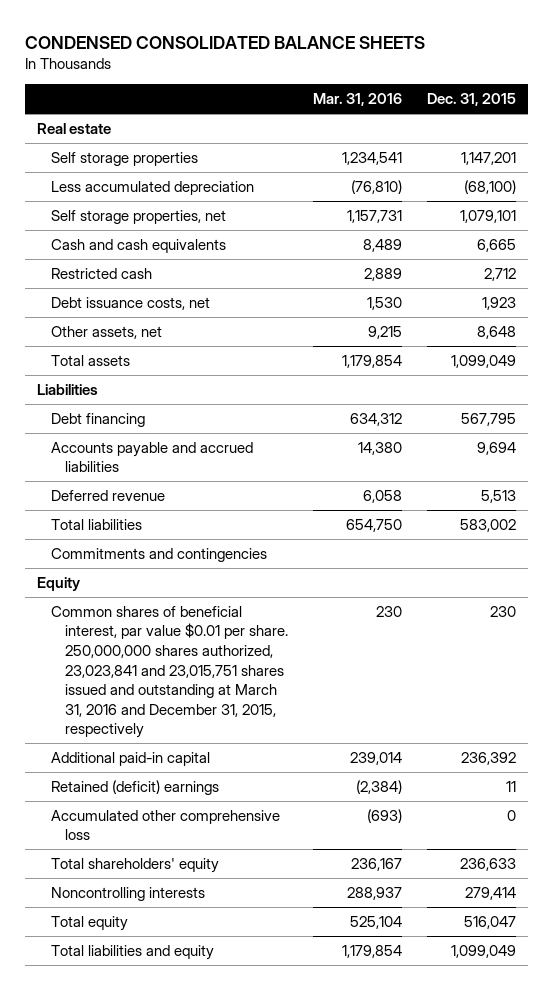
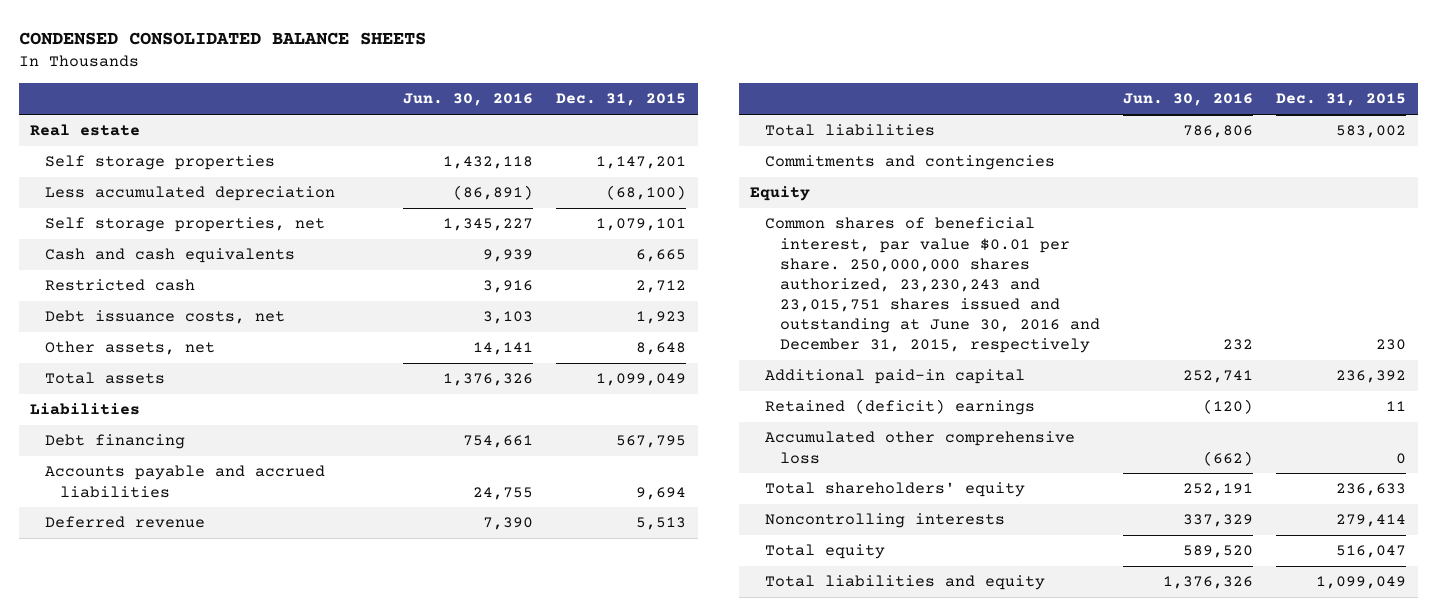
[312,93,402,107] Mar. 31, 2016 -> none
none -> [403,93,534,107] Jun. 30, 2016
[51,605,288,739] Common shares of beneficial interest, par value $0.01 per share. 250,000,000 shares authorized, 23,023,841 and 23,015,751 shares issued and outstanding at March 31, 2016 and December 31, 2015, respectively -> [765,217,1101,354] Common shares of beneficial interest, par value $0.01 per share. 250,000,000 shares authorized, 23,230,243 and 23,015,751 shares issued and outstanding at June 30, 2016 and December 31, 2015, respectively

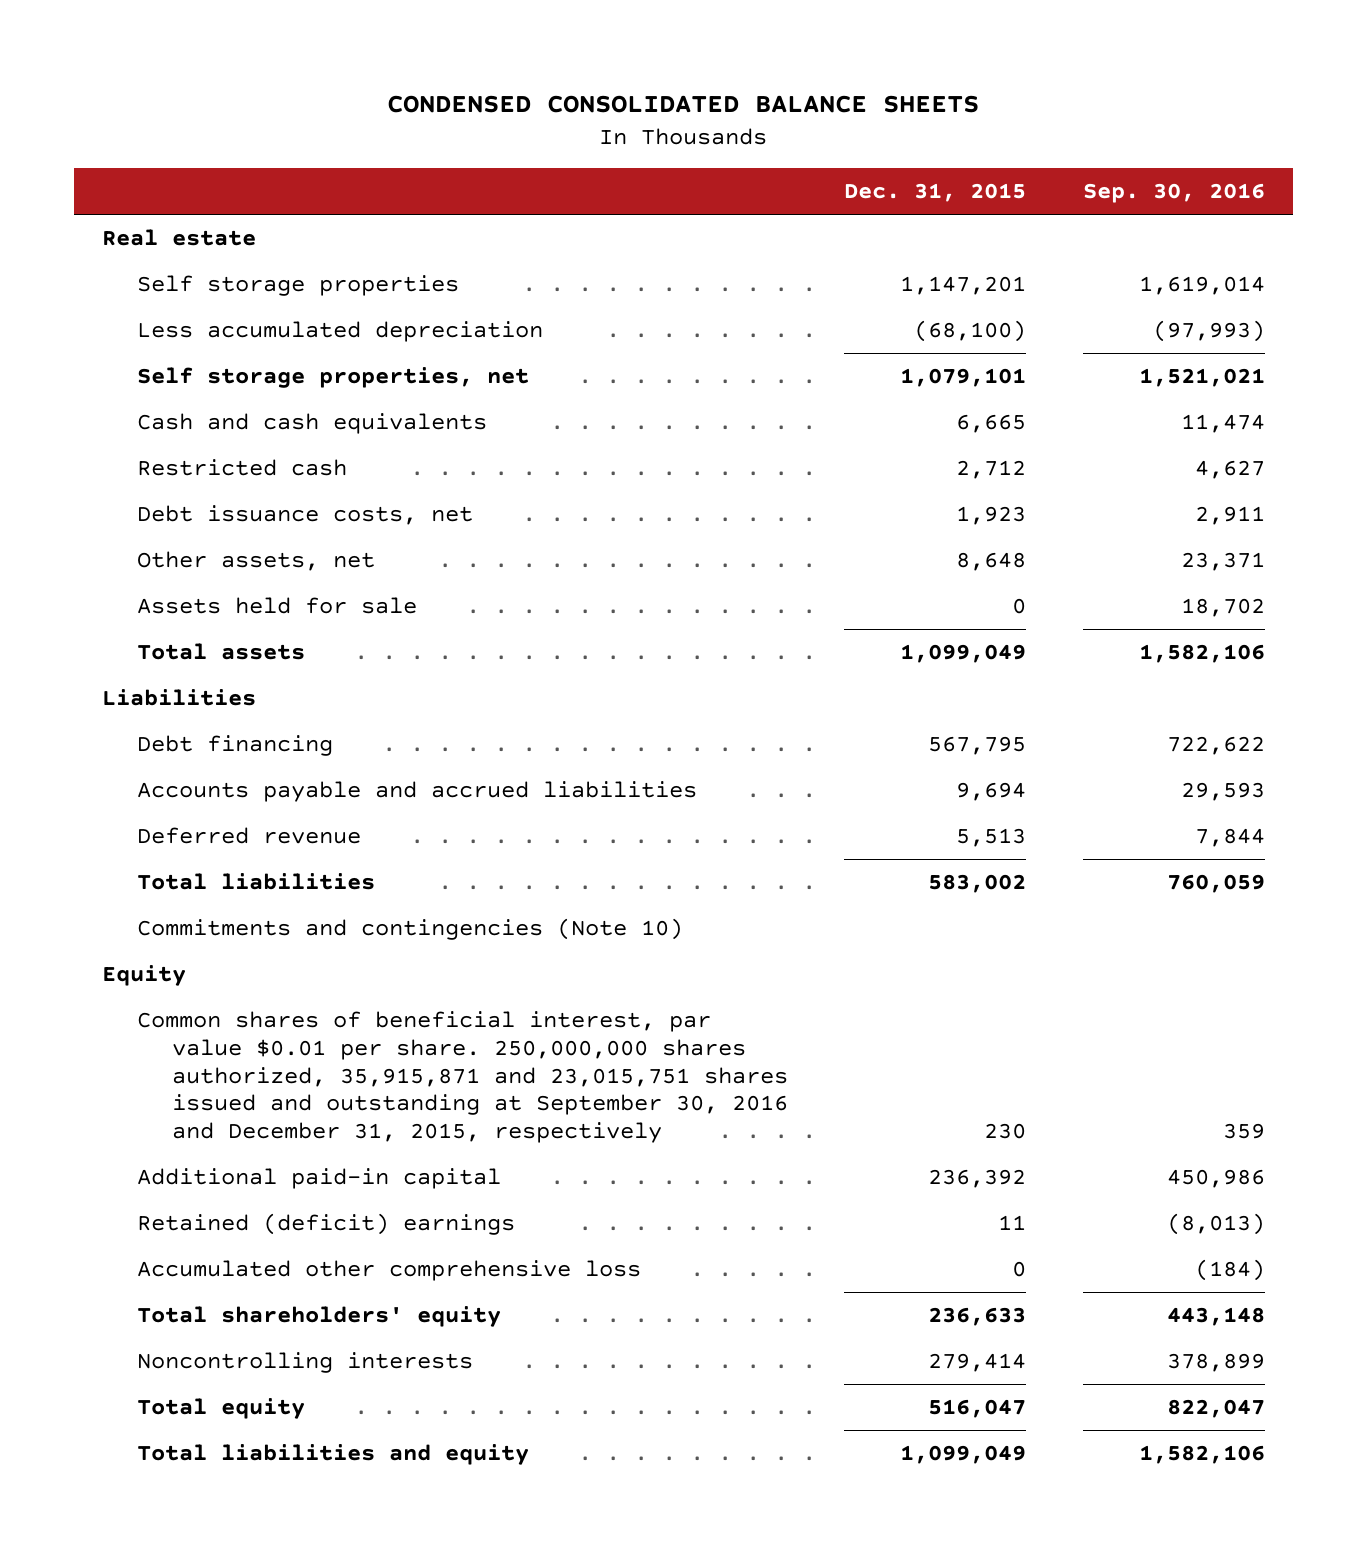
[403,93,534,107] Jun. 30, 2016 -> none
none -> [1082,183,1265,204] Sep. 30, 2016
none -> [137,597,418,615] Assets held for sale
[765,155,1056,171] Commitments and contingencies -> [137,918,684,941] Commitments and contingencies (Note 10)
[765,217,1101,354] Common shares of beneficial interest, par value $0.01 per share. 250,000,000 shares authorized, 23,230,243 and 23,015,751 shares issued and outstanding at June 30, 2016 and December 31, 2015, respectively -> [137,1011,788,1144] Common shares of beneficial interest, par value $0.01 per share. 250,000,000 shares authorized, 35,915,871 and 23,015,751 shares issued and outstanding at September 30, 2016 and December 31, 2015, respectively

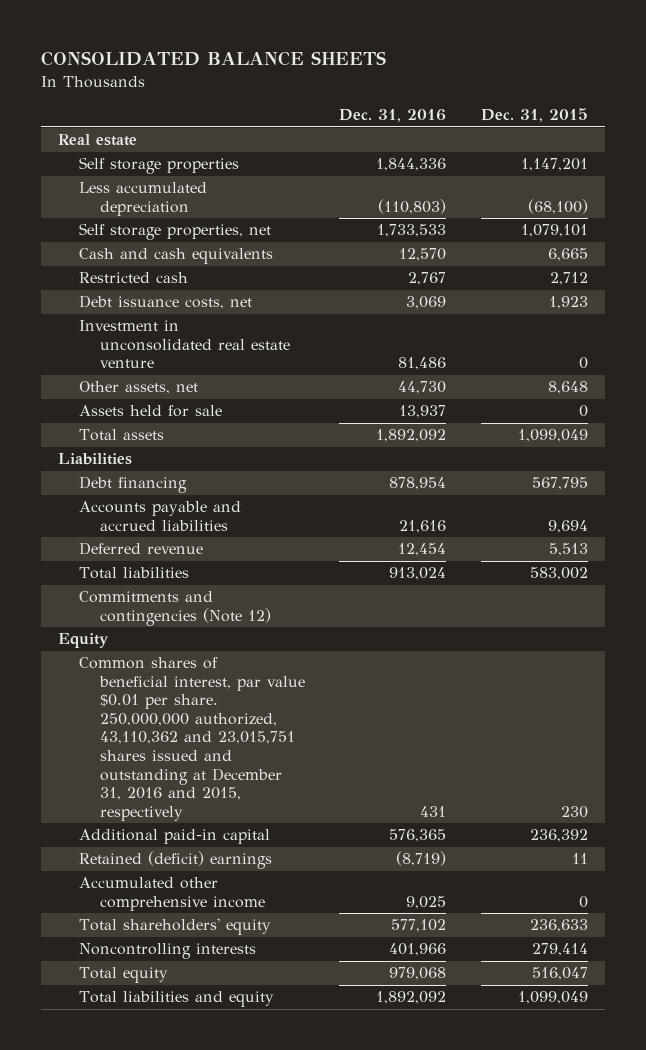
[387,94,980,113] CONDENSED CONSOLIDATED BALANCE SHEETS -> [40,51,386,67] CONSOLIDATED BALANCE SHEETS
[1082,183,1265,204] Sep. 30, 2016 -> none
none -> [339,109,447,123] Dec. 31, 2016
none -> [78,320,290,369] Investment in unconsolidated real estate venture
[137,918,684,941] Commitments and contingencies (Note 10) -> [78,591,271,626] Commitments and contingencies (Note 12)
[137,1011,788,1144] Common shares of beneficial interest, par value $0.01 per share. 250,000,000 shares authorized, 35,915,871 and 23,015,751 shares issued and outstanding at September 30, 2016 and December 31, 2015, respectively -> [78,657,305,821] Common shares of beneficial interest, par value $0.01 per share. 250,000,000 authorized, 43,110,362 and 23,015,751 shares issued and outstanding at December 31, 2016 and 2015, respectively
[137,1260,642,1282] Accumulated other comprehensive loss -> [78,877,265,911] Accumulated other comprehensive income

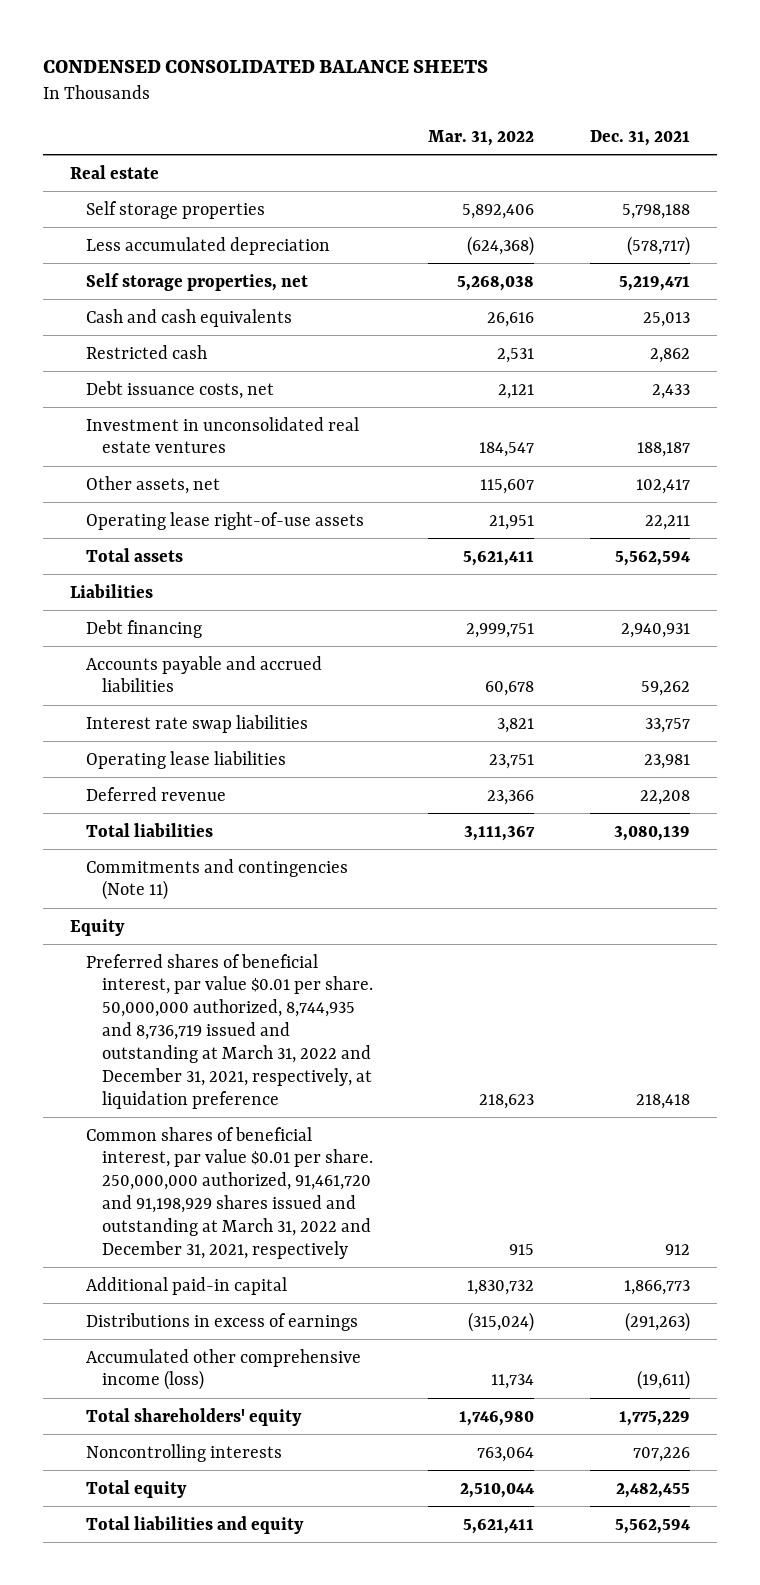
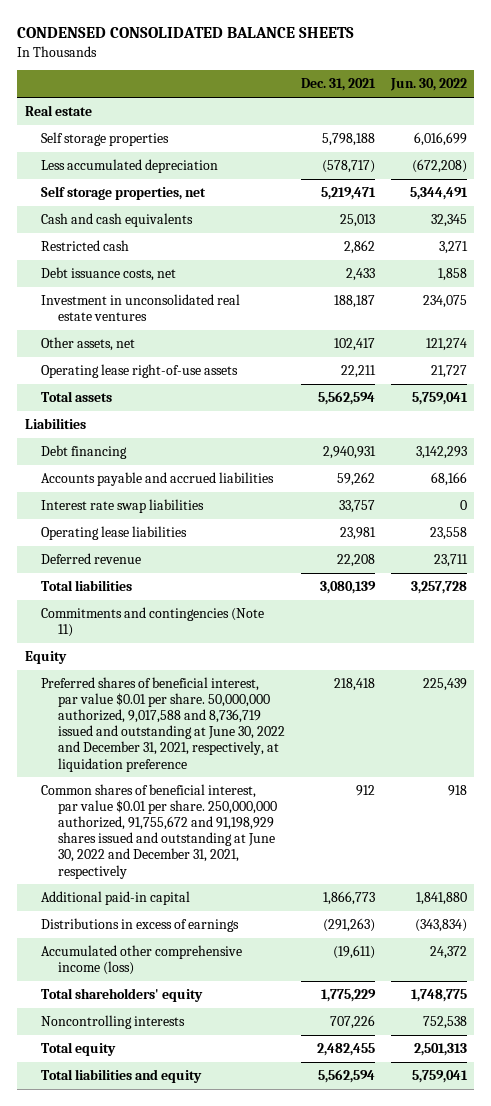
[428,129,535,146] Mar. 31, 2022 -> none
none -> [389,78,467,92] Jun. 30, 2022
[86,953,374,1109] Preferred shares of beneficial interest, par value $0.01 per share. 50,000,000 authorized, 8,744,935 and 8,736,719 issued and outstanding at March 31, 2022 and December 31, 2021, respectively, at liquidation preference -> [41,677,285,772] Preferred shares of beneficial interest, par value $0.01 per share. 50,000,000 authorized, 9,017,588 and 8,736,719 issued and outstanding at June 30, 2022 and December 31, 2021, respectively, at liquidation preference
[86,1126,374,1260] Common shares of beneficial interest, par value $0.01 per share. 250,000,000 authorized, 91,461,720 and 91,198,929 shares issued and outstanding at March 31, 2022 and December 31, 2021, respectively -> [41,784,277,879] Common shares of beneficial interest, par value $0.01 per share. 250,000,000 authorized, 91,755,672 and 91,198,929 shares issued and outstanding at June 30, 2022 and December 31, 2021, respectively

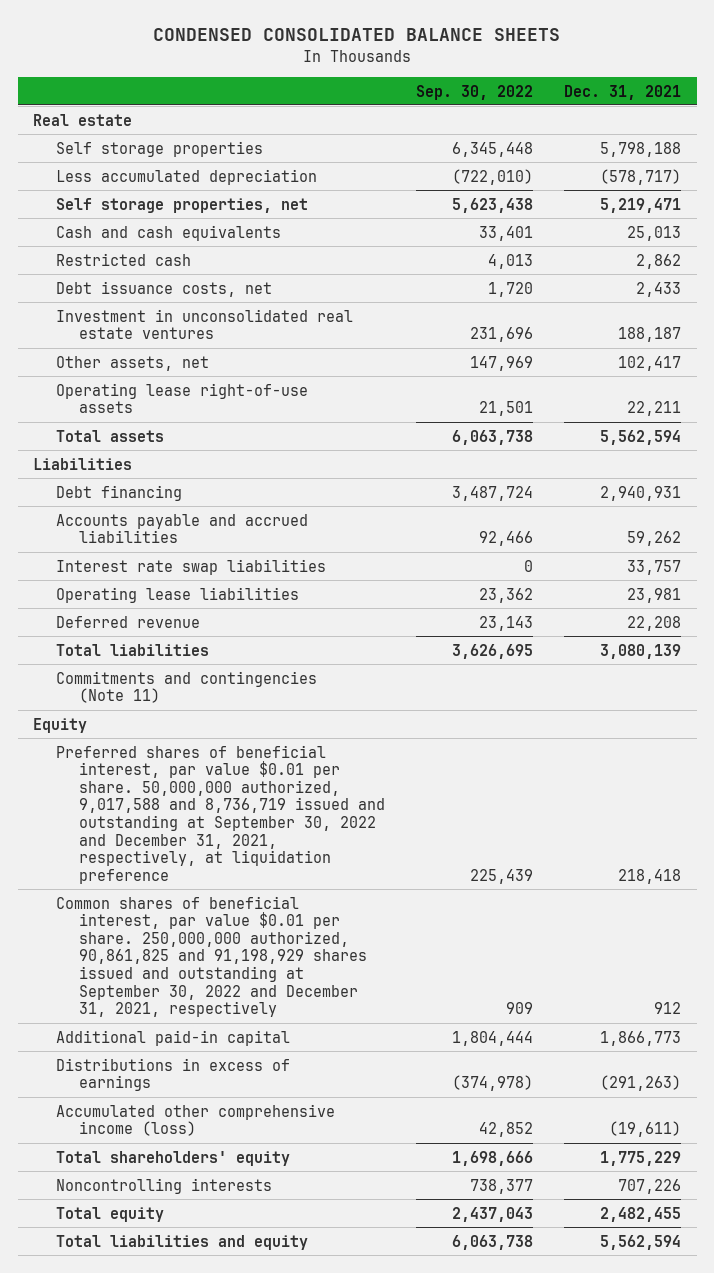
[389,78,467,92] Jun. 30, 2022 -> none
none -> [416,84,534,100] Sep. 30, 2022
[41,677,285,772] Preferred shares of beneficial interest, par value $0.01 per share. 50,000,000 authorized, 9,017,588 and 8,736,719 issued and outstanding at June 30, 2022 and December 31, 2021, respectively, at liquidation preference -> [56,744,386,884] Preferred shares of beneficial interest, par value $0.01 per share. 50,000,000 authorized, 9,017,588 and 8,736,719 issued and outstanding at September 30, 2022 and December 31, 2021, respectively, at liquidation preference
[41,784,277,879] Common shares of beneficial interest, par value $0.01 per share. 250,000,000 authorized, 91,755,672 and 91,198,929 shares issued and outstanding at June 30, 2022 and December 31, 2021, respectively -> [56,895,368,1018] Common shares of beneficial interest, par value $0.01 per share. 250,000,000 authorized, 90,861,825 and 91,198,929 shares issued and outstanding at September 30, 2022 and December 31, 2021, respectively

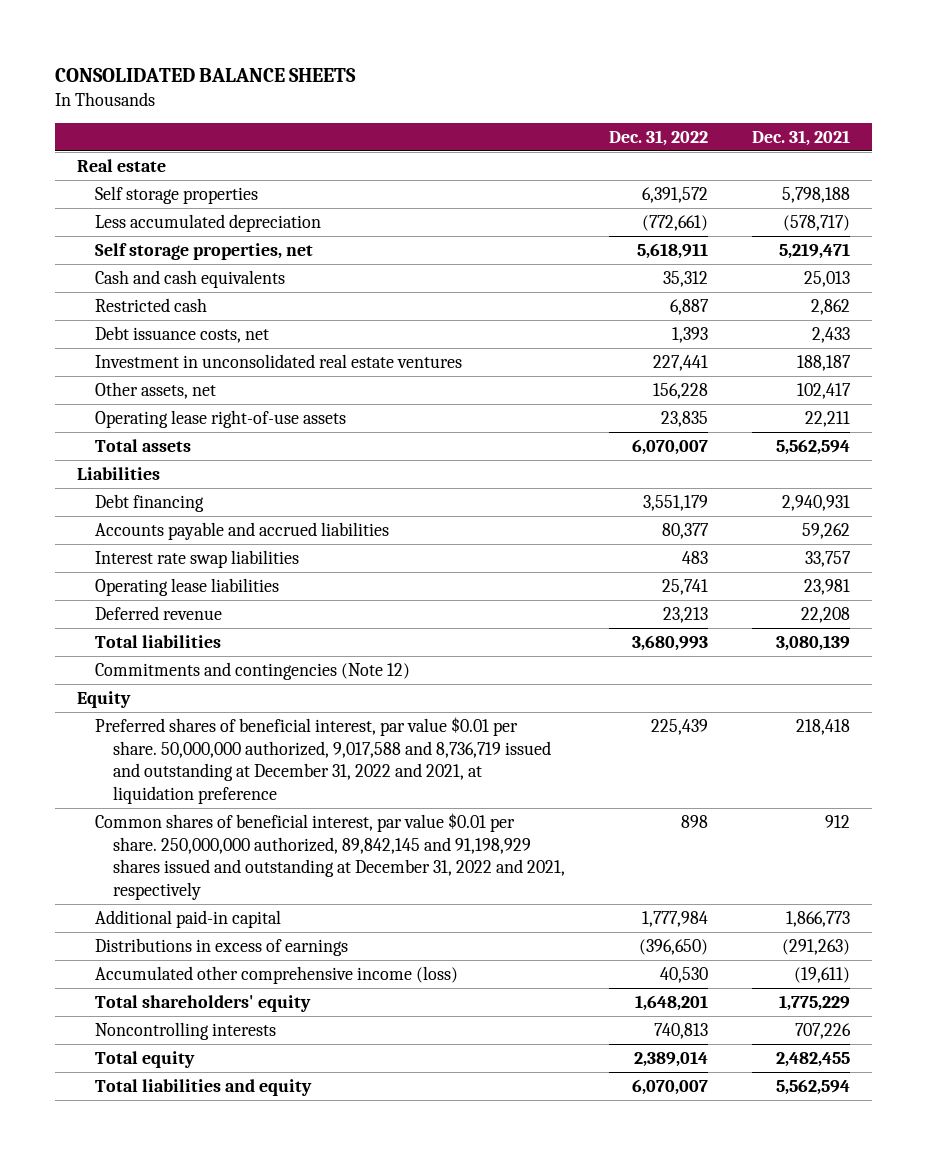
[153,28,561,42] CONDENSED CONSOLIDATED BALANCE SHEETS -> [54,67,356,82] CONSOLIDATED BALANCE SHEETS
[416,84,534,100] Sep. 30, 2022 -> none
none -> [609,129,709,146] Dec. 31, 2022
[56,670,318,704] Commitments and contingencies (Note 11) -> [94,661,410,680] Commitments and contingencies (Note 12)
[56,744,386,884] Preferred shares of beneficial interest, par value $0.01 per share. 50,000,000 authorized, 9,017,588 and 8,736,719 issued and outstanding at September 30, 2022 and December 31, 2021, respectively, at liquidation preference -> [94,716,552,804] Preferred shares of beneficial interest, par value $0.01 per share. 50,000,000 authorized, 9,017,588 and 8,736,719 issued and outstanding at December 31, 2022 and 2021, at liquidation preference
[56,895,368,1018] Common shares of beneficial interest, par value $0.01 per share. 250,000,000 authorized, 90,861,825 and 91,198,929 shares issued and outstanding at September 30, 2022 and December 31, 2021, respectively -> [94,812,566,900] Common shares of beneficial interest, par value $0.01 per share. 250,000,000 authorized, 89,842,145 and 91,198,929 shares issued and outstanding at December 31, 2022 and 2021, respectively

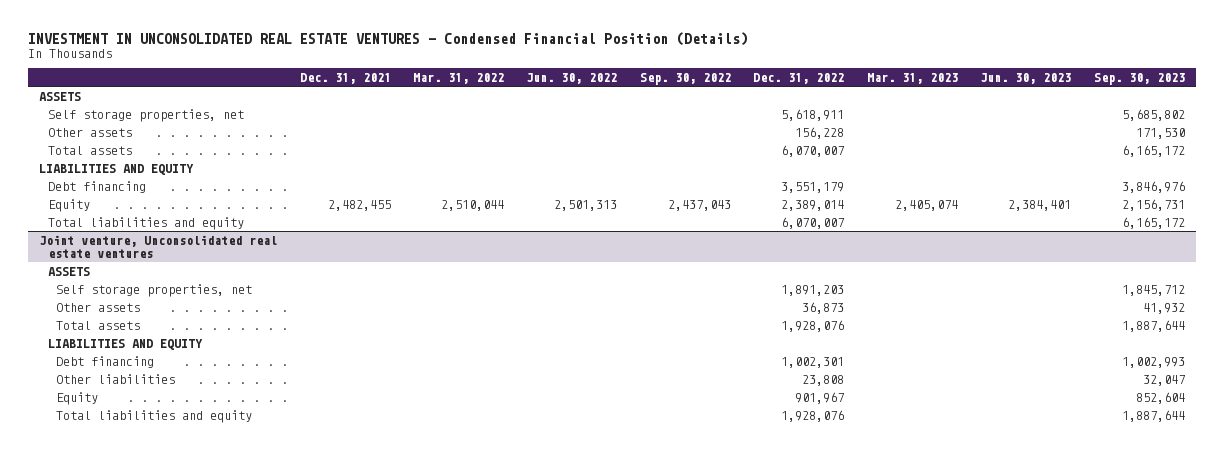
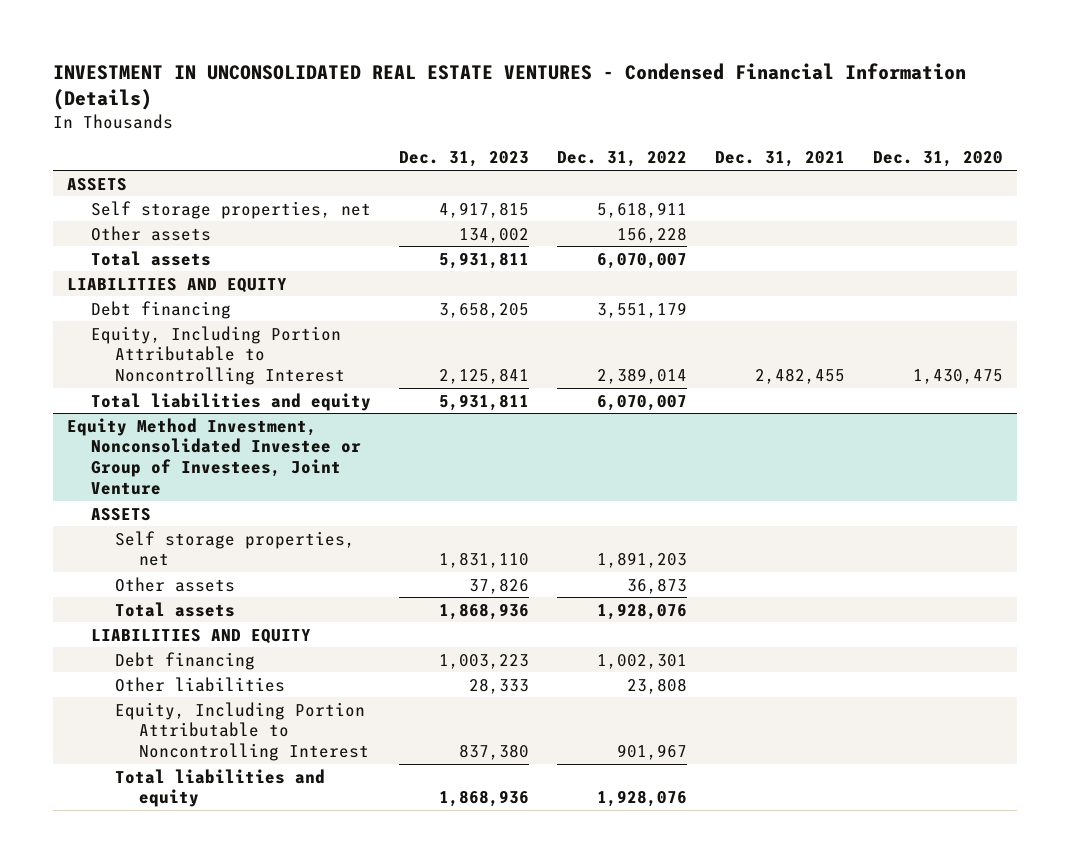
[27,31,748,46] INVESTMENT IN UNCONSOLIDATED REAL ESTATE VENTURES - Condensed Financial Position (Details) -> [52,62,966,111] INVESTMENT IN UNCONSOLIDATED REAL ESTATE VENTURES - Condensed Financial Information (Details)
[412,72,504,84] Mar. 31, 2022 -> none
[526,72,618,84] Jun. 30, 2022 -> none
[639,72,731,85] Sep. 30, 2022 -> none
[866,72,958,84] Mar. 31, 2023 -> none
[980,72,1072,84] Jun. 30, 2023 -> none
[1093,72,1185,85] Sep. 30, 2023 -> none
none -> [399,151,530,168] Dec. 31, 2023
none -> [873,151,1004,168] Dec. 31, 2020
[47,198,90,212] Equity -> [90,325,345,386] Equity, Including Portion Attributable to Noncontrolling Interest
[39,234,278,258] Joint venture, Unconsolidated real estate ventures -> none
none -> [66,417,361,495] Equity Method Investment, Nonconsolidated Investee or Group of Investees, Joint Venture
[56,391,99,405] Equity -> [114,701,369,762] Equity, Including Portion Attributable to Noncontrolling Interest

